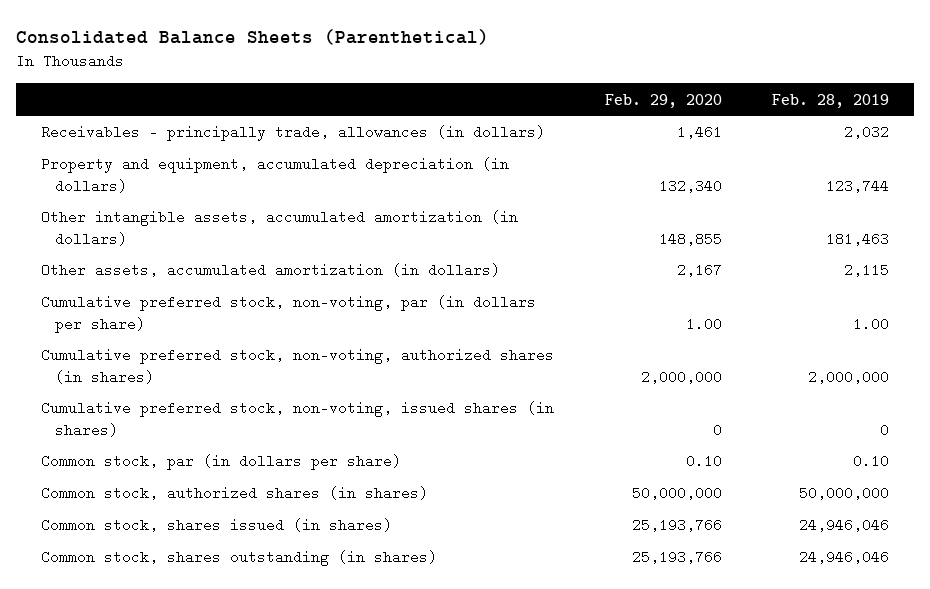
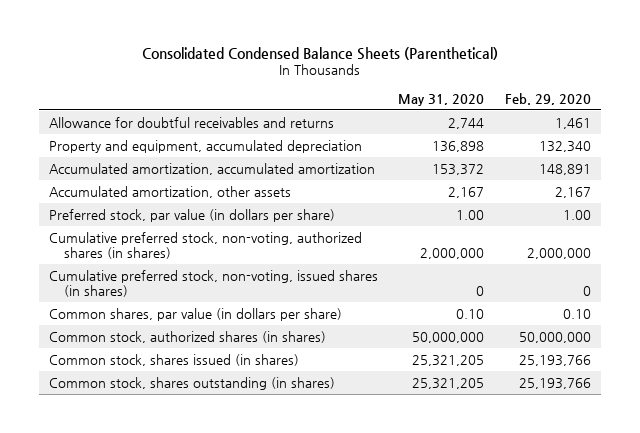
[16,28,490,45] Consolidated Balance Sheets (Parenthetical) -> [141,46,498,60] Consolidated Condensed Balance Sheets (Parenthetical)
[771,93,889,108] Feb. 28, 2019 -> none
none -> [398,93,485,106] May 31, 2020
[41,125,546,142] Receivables - principally trade, allowances (in dollars) -> [48,116,334,128] Allowance for doubtful receivables and returns
[41,157,510,193] Property and equipment, accumulated depreciation (in dollars) -> [48,139,362,153] Property and equipment, accumulated depreciation
[41,210,519,246] Other intangible assets, accumulated amortization (in dollars) -> [48,162,375,175] Accumulated amortization, accumulated amortization
[658,231,722,246] 148,855 -> [538,163,591,175] 148,891
[41,263,501,278] Other assets, accumulated amortization (in dollars) -> [48,185,291,198] Accumulated amortization, other assets
[41,295,537,333] Cumulative preferred stock, non-voting, par (in dollars per share) -> [48,208,335,222] Preferred stock, par value (in dollars per share)
[41,454,402,471] Common stock, par (in dollars per share) -> [48,307,342,321] Common shares, par value (in dollars per share)

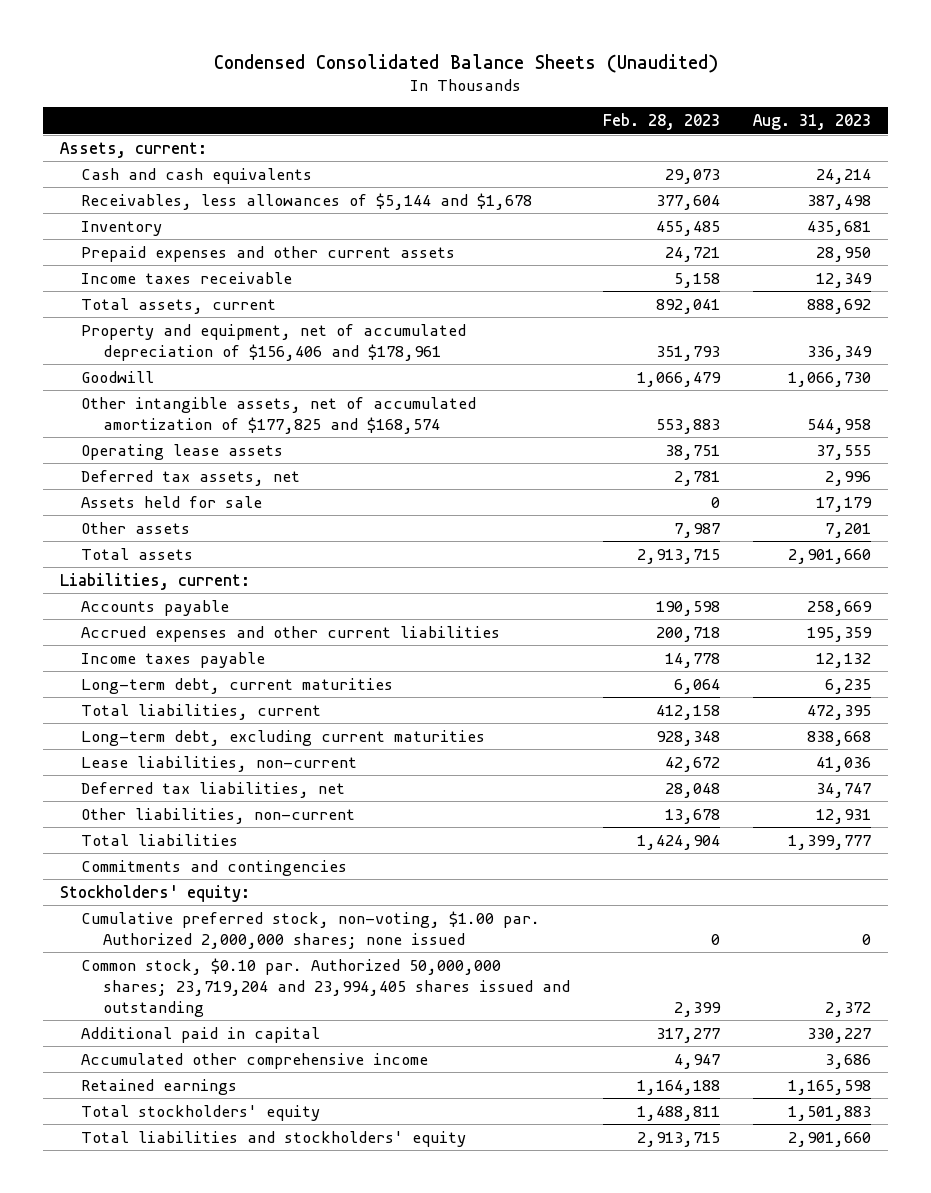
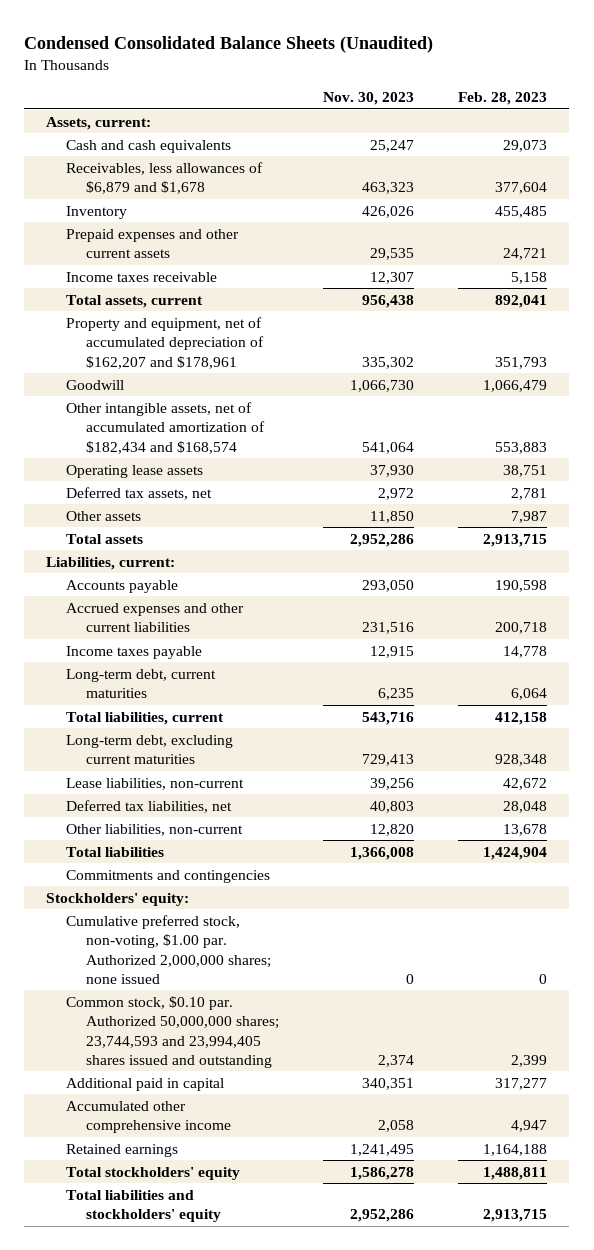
[753,114,872,131] Aug. 31, 2023 -> none
none -> [323,92,415,106] Nov. 30, 2023
[81,192,533,210] Receivables, less allowances of $5,144 and $1,678 -> [66,161,264,195] Receivables, less allowances of $6,879 and $1,678
[81,323,467,361] Property and equipment, net of accumulated depreciation of $156,406 and $178,961 -> [66,316,265,369] Property and equipment, net of accumulated depreciation of $162,207 and $178,961
[81,396,477,434] Other intangible assets, net of accumulated amortization of $177,825 and $168,574 -> [66,401,266,454] Other intangible assets, net of accumulated amortization of $182,434 and $168,574
[81,495,263,508] Assets held for sale -> none
[81,957,570,1017] Common stock, $0.10 par. Authorized 50,000,000 shares; 23,719,204 and 23,994,405 shares issued and outstanding -> [66,995,280,1068] Common stock, $0.10 par. Authorized 50,000,000 shares; 23,744,593 and 23,994,405 shares issued and outstanding

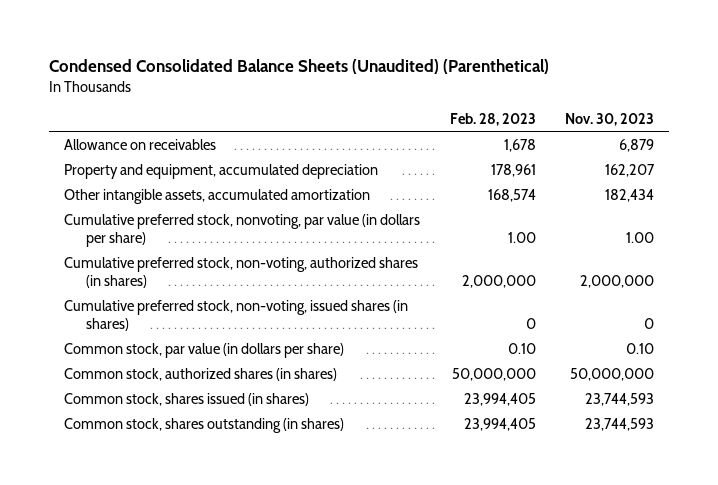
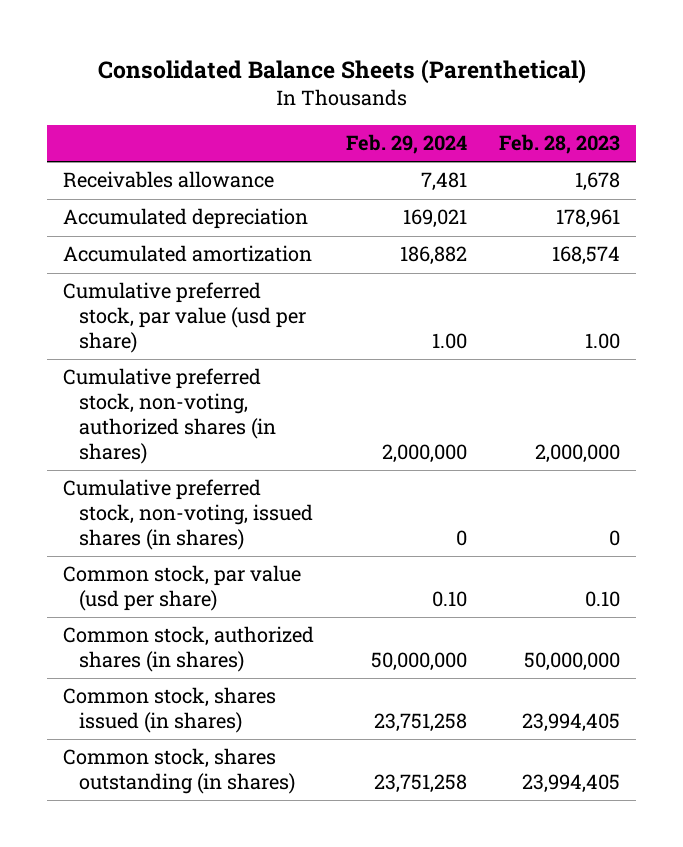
[49,59,550,75] Condensed Consolidated Balance Sheets (Unaudited) (Parenthetical) -> [97,59,586,85] Consolidated Balance Sheets (Parenthetical)
[565,113,655,127] Nov. 30, 2023 -> none
none -> [346,134,468,155] Feb. 29, 2024
[64,138,217,150] Allowance on receivables -> [63,171,275,189] Receivables allowance
[64,163,379,179] Property and equipment, accumulated depreciation -> [63,208,309,230] Accumulated depreciation
[64,188,371,204] Other intangible assets, accumulated amortization -> [63,245,313,263] Accumulated amortization
[64,213,421,248] Cumulative preferred stock, nonvoting, par value (in dollars per share) -> [63,282,306,354] Cumulative preferred stock, par value (usd per share)
[64,342,345,358] Common stock, par value (in dollars per share) -> [63,565,302,612] Common stock, par value (usd per share)

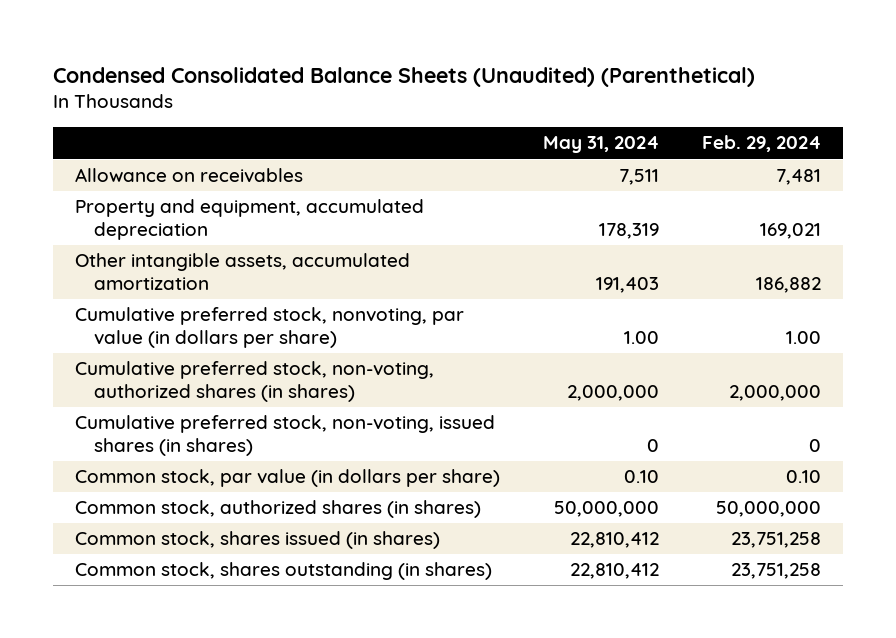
[97,59,586,85] Consolidated Balance Sheets (Parenthetical) -> [53,66,756,87] Condensed Consolidated Balance Sheets (Unaudited) (Parenthetical)
[498,134,620,155] Feb. 28, 2023 -> none
none -> [543,136,660,154] May 31, 2024
[63,171,275,189] Receivables allowance -> [74,168,303,184] Allowance on receivables
[63,208,309,230] Accumulated depreciation -> [74,199,424,240] Property and equipment, accumulated depreciation
[63,245,313,263] Accumulated amortization -> [74,253,410,290] Other intangible assets, accumulated amortization
[63,282,306,354] Cumulative preferred stock, par value (usd per share) -> [74,307,464,348] Cumulative preferred stock, nonvoting, par value (in dollars per share)
[63,565,302,612] Common stock, par value (usd per share) -> [74,469,500,488] Common stock, par value (in dollars per share)

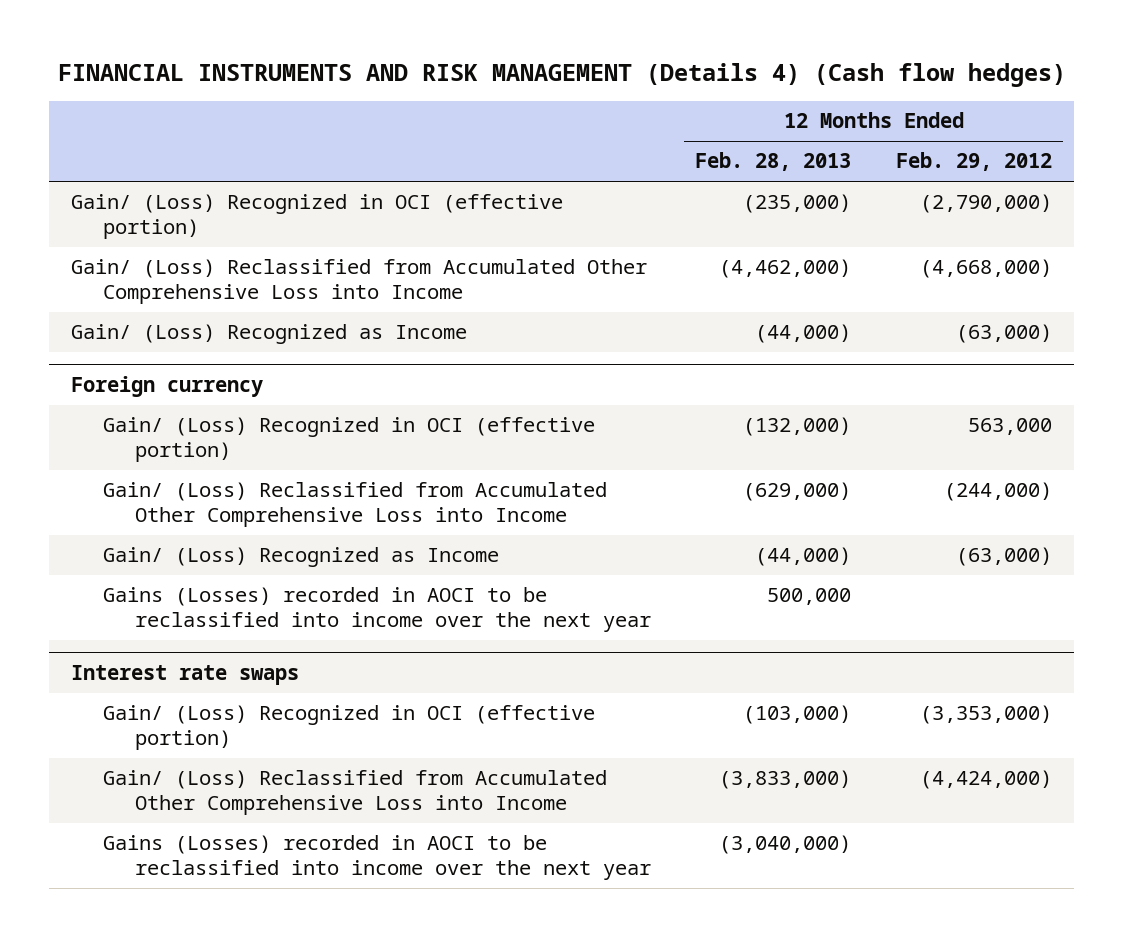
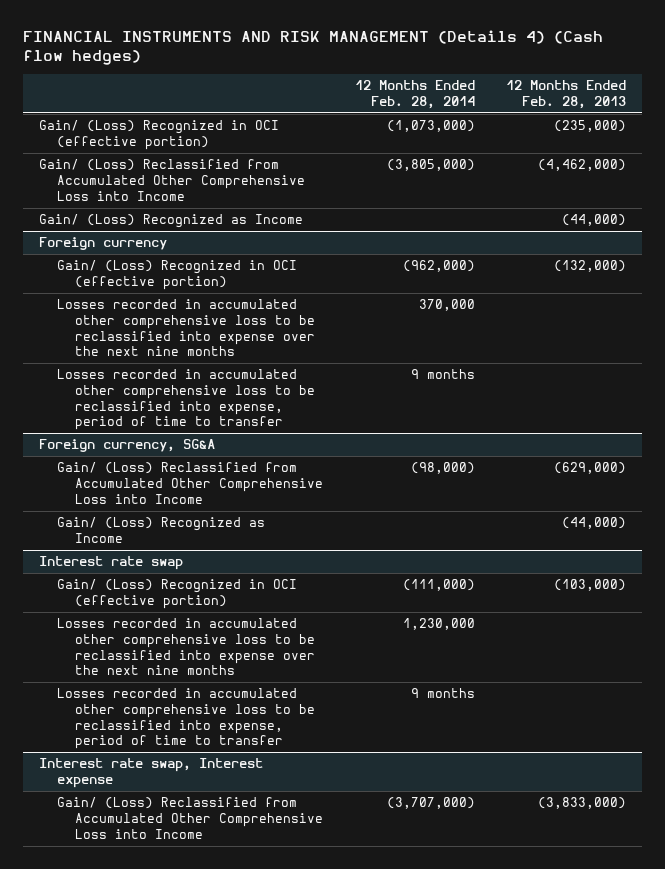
[895,152,1052,172] Feb. 29, 2012 -> none
none -> [354,80,475,109] 12 Months Ended Feb. 28, 2014
none -> [56,299,316,357] Losses recorded in accumulated other comprehensive loss to be reclassified into expense over the next nine months
none -> [56,369,316,431] Losses recorded in accumulated other comprehensive loss to be reclassified into expense, period of time to transfer
none -> [38,439,215,453] Foreign currency, SG&A
[102,587,651,633] Gains (Losses) recorded in AOCI to be reclassified into income over the next year -> none
[71,664,300,685] Interest rate swaps -> [38,556,183,571] Interest rate swap
none -> [56,618,316,676] Losses recorded in accumulated other comprehensive loss to be reclassified into expense over the next nine months
none -> [56,688,316,750] Losses recorded in accumulated other comprehensive loss to be reclassified into expense, period of time to transfer
none -> [38,758,263,788] Interest rate swap, Interest expense
[102,835,651,881] Gains (Losses) recorded in AOCI to be reclassified into income over the next year -> none

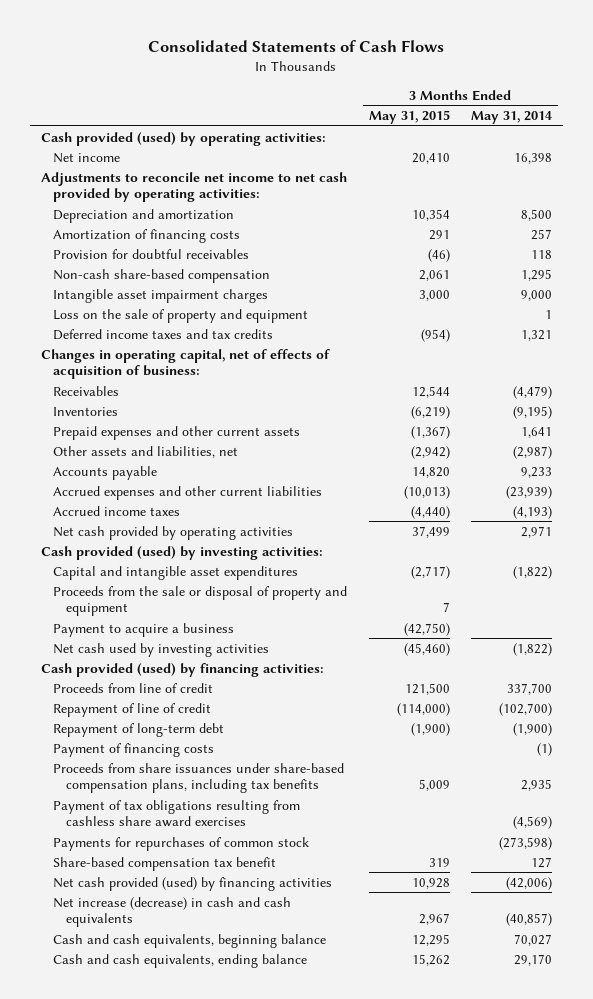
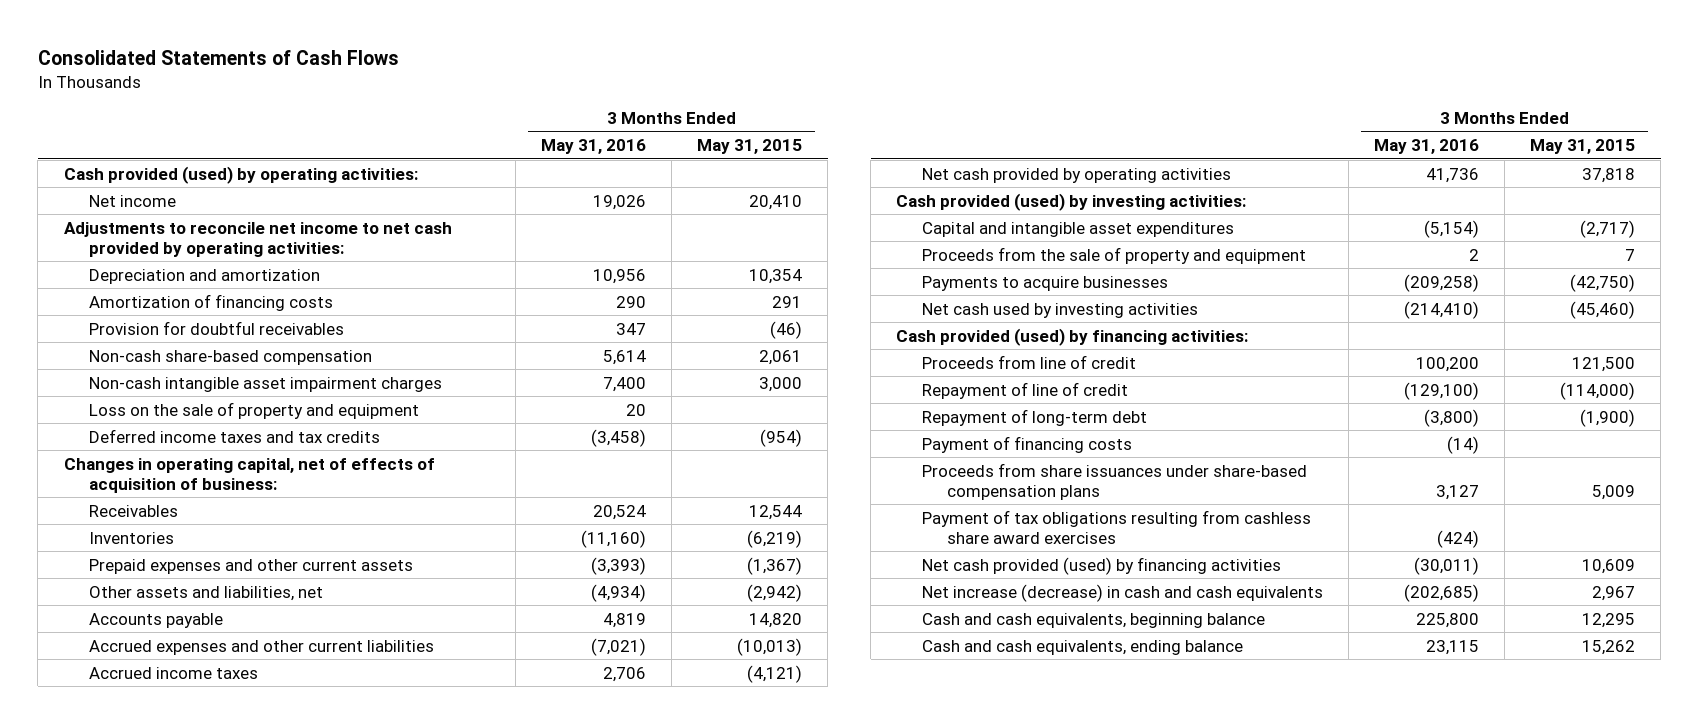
[471,111,553,125] May 31, 2014 -> none
none -> [541,139,647,155] May 31, 2016
[53,288,269,303] Intangible asset impairment charges -> [88,376,442,392] Non-cash intangible asset impairment charges
[410,505,450,519] (4,440) -> [747,664,803,683] (4,121)
[411,525,450,538] 37,499 -> [1582,167,1636,183] 37,818
[53,585,348,617] Proceeds from the sale or disposal of property and equipment -> [921,246,1306,264] Proceeds from the sale of property and equipment
[53,622,235,637] Payment to acquire a business -> [921,275,1168,291] Payments to acquire businesses
[53,762,345,794] Proceeds from share issuances under share-based compensation plans, including tax benefits -> [921,462,1307,500] Proceeds from share issuances under share-based compensation plans
[53,836,310,851] Payments for repurchases of common stock -> none
[53,856,277,871] Share-based compensation tax benefit -> none
[411,877,450,889] 10,928 -> [1582,558,1636,574] 10,609

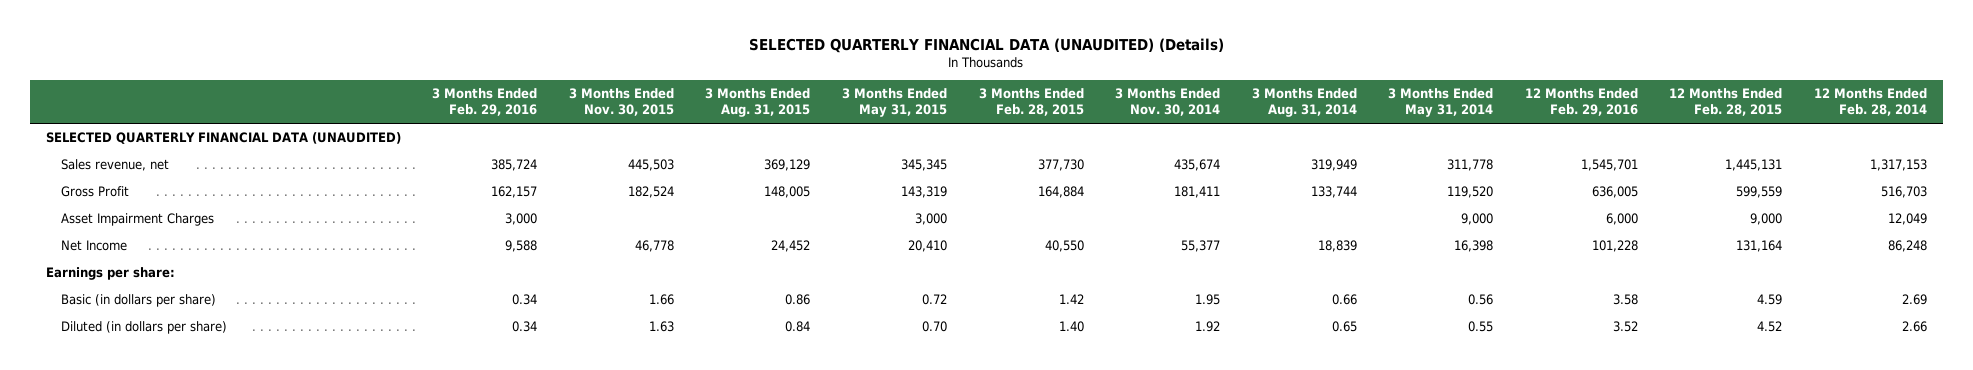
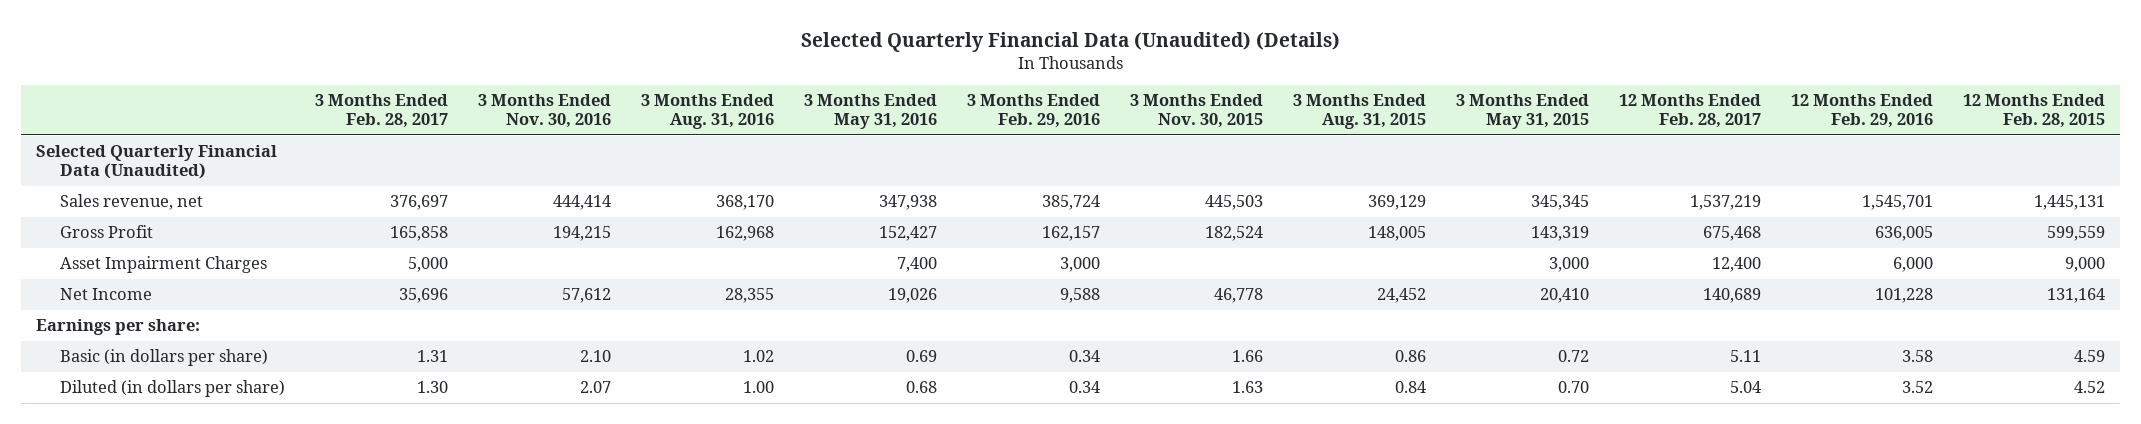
[749,37,1225,53] SELECTED QUARTERLY FINANCIAL DATA (UNAUDITED) (Details) -> [800,31,1340,52] Selected Quarterly Financial Data (Unaudited) (Details)
[978,88,1084,117] 3 Months Ended Feb. 28, 2015 -> none
[1115,88,1221,117] 3 Months Ended Nov. 30, 2014 -> none
[1251,88,1357,118] 3 Months Ended Aug. 31, 2014 -> none
[1388,88,1494,118] 3 Months Ended May 31, 2014 -> none
[1814,88,1928,117] 12 Months Ended Feb. 28, 2014 -> none
none -> [314,94,448,129] 3 Months Ended Feb. 28, 2017
none -> [477,94,611,129] 3 Months Ended Nov. 30, 2016
none -> [640,94,774,130] 3 Months Ended Aug. 31, 2016
none -> [803,94,937,130] 3 Months Ended May 31, 2016
none -> [1619,94,1762,129] 12 Months Ended Feb. 28, 2017
[45,132,401,145] SELECTED QUARTERLY FINANCIAL DATA (UNAUDITED) -> [36,145,278,180] Selected Quarterly Financial Data (Unaudited)

